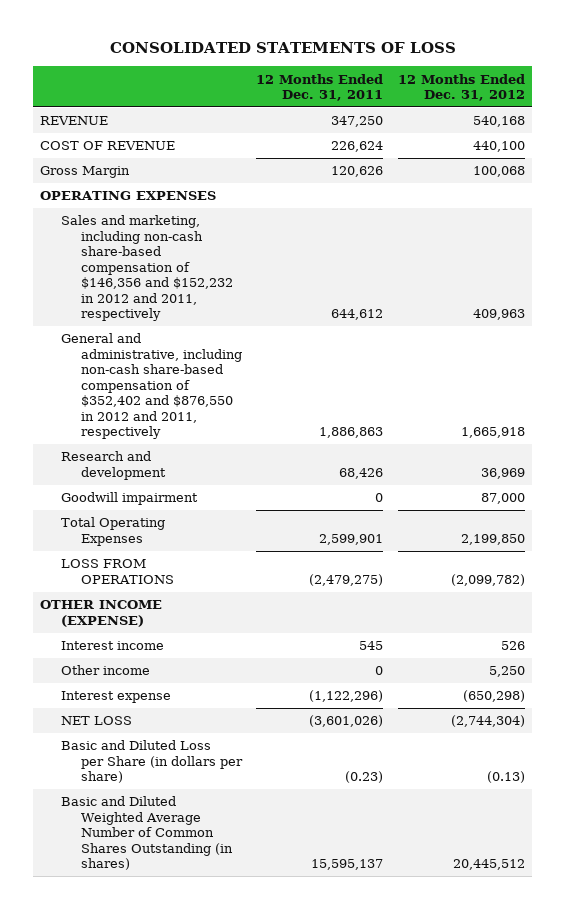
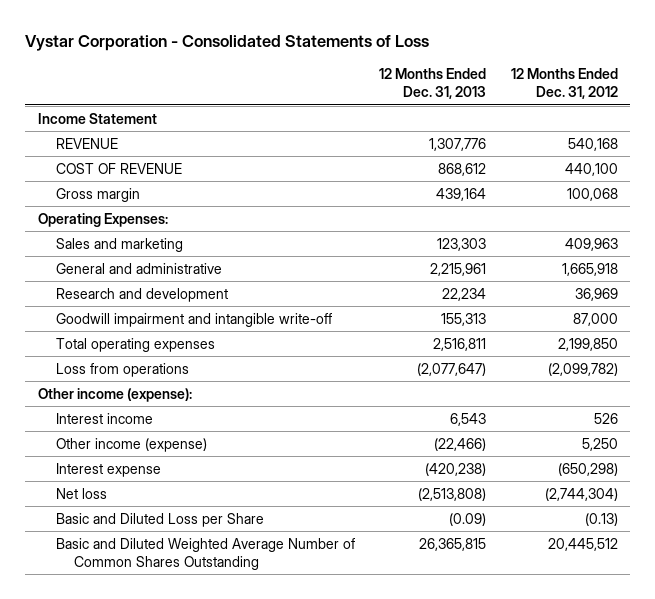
[109,42,456,54] CONSOLIDATED STATEMENTS OF LOSS -> [25,35,430,52] Vystar Corporation - Consolidated Statements of Loss
[256,73,384,102] 12 Months Ended Dec. 31, 2011 -> none
none -> [379,68,487,100] 12 Months Ended Dec. 31, 2013
none -> [37,112,157,124] Income Statement
[40,166,131,179] Gross Margin -> [55,187,140,202] Gross margin
[40,191,217,201] OPERATING EXPENSES -> [37,212,168,227] Operating Expenses:
[60,215,233,322] Sales and marketing, including non-cash share-based compensation of $146,356 and $152,232 in 2012 and 2011, respectively -> [55,237,183,252] Sales and marketing
[60,333,242,440] General and administrative, including non-cash share-based compensation of $352,402 and $876,550 in 2012 and 2011, respectively -> [55,262,222,274] General and administrative
[60,492,198,506] Goodwill impairment -> none
none -> [55,312,332,327] Goodwill impairment and intangible write-off
[60,517,165,546] Total Operating Expenses -> [55,337,215,352] Total operating expenses
[60,559,174,584] LOSS FROM OPERATIONS -> [55,362,189,377] Loss from operations
[40,600,163,627] OTHER INCOME (EXPENSE) -> [37,387,192,402] Other income (expense):
[60,665,150,676] Other income -> [55,437,207,452] Other income (expense)
[60,716,132,726] NET LOSS -> [55,487,107,499] Net loss
[60,740,243,784] Basic and Diluted Loss per Share (in dollars per share) -> [55,512,264,527] Basic and Diluted Loss per Share
[60,796,233,871] Basic and Diluted Weighted Average Number of Common Shares Outstanding (in shares) -> [55,537,355,570] Basic and Diluted Weighted Average Number of Common Shares Outstanding

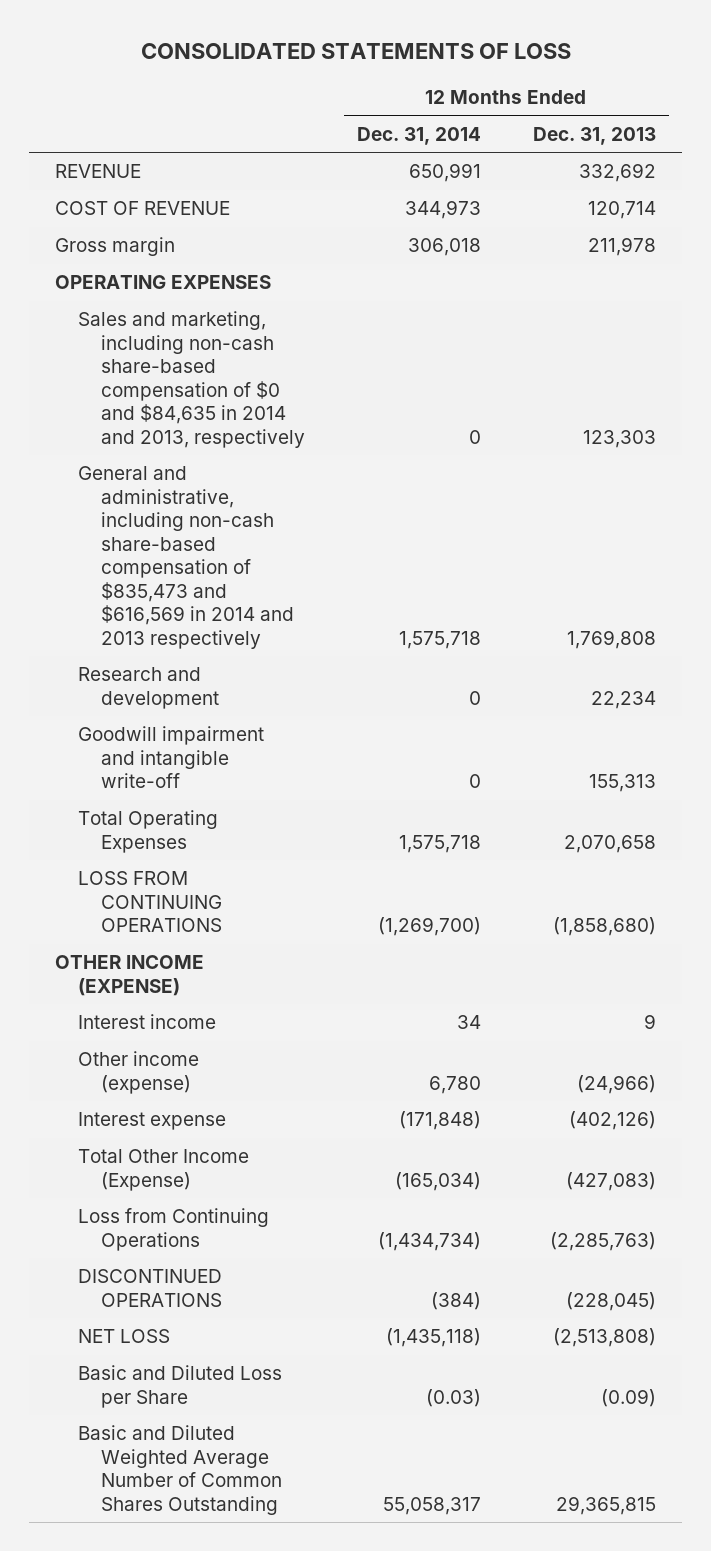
[25,35,430,52] Vystar Corporation - Consolidated Statements of Loss -> [140,43,571,60] CONSOLIDATED STATEMENTS OF LOSS
[510,68,618,100] 12 Months Ended Dec. 31, 2012 -> none
none -> [357,126,482,145] Dec. 31, 2014
[37,112,157,124] Income Statement -> none
[55,262,222,274] General and administrative -> none
[429,137,487,151] 1,307,776 -> [578,163,656,183] 332,692
[438,162,487,176] 868,612 -> [587,201,656,220] 120,714
[436,187,487,201] 439,164 -> [587,237,656,257] 211,978
[37,212,168,227] Operating Expenses: -> [55,275,272,290] OPERATING EXPENSES
[55,237,183,252] Sales and marketing -> [78,311,306,448] Sales and marketing, including non-cash share-based compensation of $0 and $84,635 in 2014 and 2013, respectively
none -> [78,466,295,649] General and administrative, including non-cash share-based compensation of $835,473 and $616,569 in 2014 and 2013 respectively
[55,337,215,352] Total operating expenses -> [78,810,219,853] Total Operating Expenses
[433,337,487,351] 2,516,811 -> [563,834,656,853] 2,070,658
[55,362,189,377] Loss from operations -> [78,871,223,933] LOSS FROM CONTINUING OPERATIONS
[417,362,487,376] (2,077,647) -> [552,917,656,937] (1,858,680)
[37,387,192,402] Other income (expense): -> [55,955,205,996] OTHER INCOME (EXPENSE)
[450,412,487,426] 6,543 -> [643,1014,656,1030] 9
[434,437,487,451] (22,466) -> [576,1074,656,1094] (24,966)
[425,462,487,476] (420,238) -> [568,1111,656,1131] (402,126)
none -> [78,1149,250,1191] Total Other Income (Expense)
none -> [78,1208,270,1251] Loss from Continuing Operations
none -> [78,1269,223,1307] DISCONTINUED OPERATIONS
[55,487,107,499] Net loss -> [78,1329,171,1344] NET LOSS
[419,537,487,551] 26,365,815 -> [555,1495,656,1515] 29,365,815

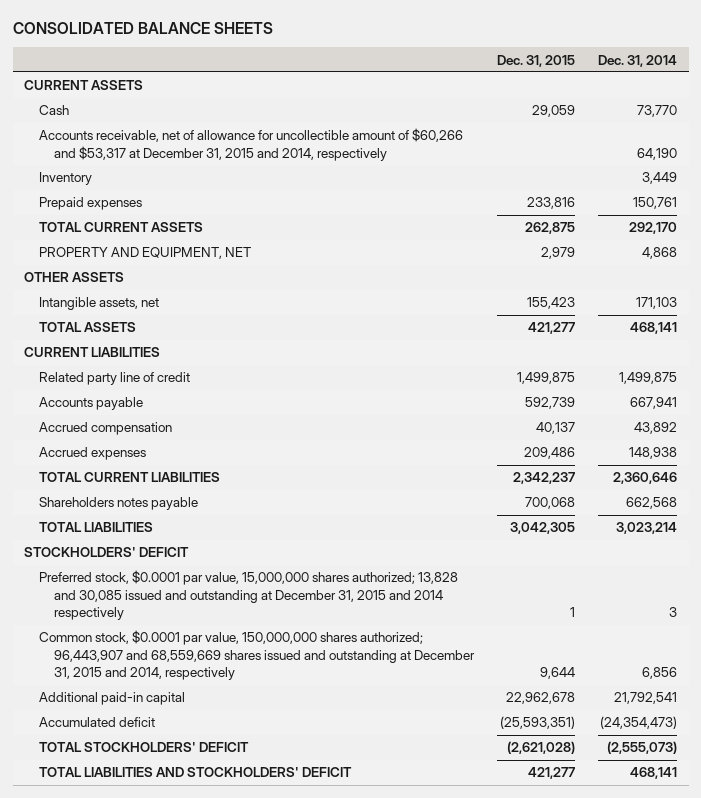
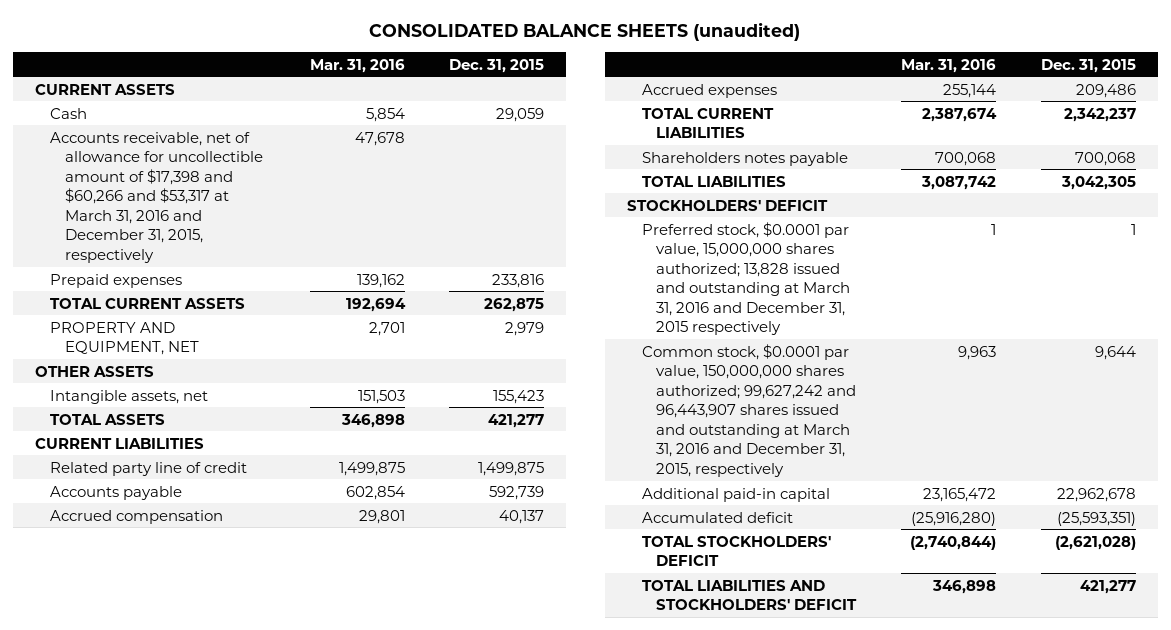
[12,21,273,34] CONSOLIDATED BALANCE SHEETS -> [369,21,801,41] CONSOLIDATED BALANCE SHEETS (unaudited)
[598,54,678,67] Dec. 31, 2014 -> none
none -> [309,58,405,73] Mar. 31, 2016
[39,172,93,186] Inventory -> none
[39,128,464,161] Accounts receivable, net of allowance for uncollectible amount of $60,266 and $53,317 at December 31, 2015 and 2014, respectively -> [50,131,263,264] Accounts receivable, net of allowance for uncollectible amount of $17,398 and $60,266 and $53,317 at March 31, 2016 and December 31, 2015, respectively
[39,570,459,621] Preferred stock, $0.0001 par value, 15,000,000 shares authorized; 13,828 and 30,085 issued and outstanding at December 31, 2015 and 2014 respectively -> [641,221,851,336] Preferred stock, $0.0001 par value, 15,000,000 shares authorized; 13,828 issued and outstanding at March 31, 2016 and December 31, 2015 respectively
[39,630,476,681] Common stock, $0.0001 par value, 150,000,000 shares authorized; 96,443,907 and 68,559,669 shares issued and outstanding at December 31, 2015 and 2014, respectively -> [641,343,857,478] Common stock, $0.0001 par value, 150,000,000 shares authorized; 99,627,242 and 96,443,907 shares issued and outstanding at March 31, 2016 and December 31, 2015, respectively

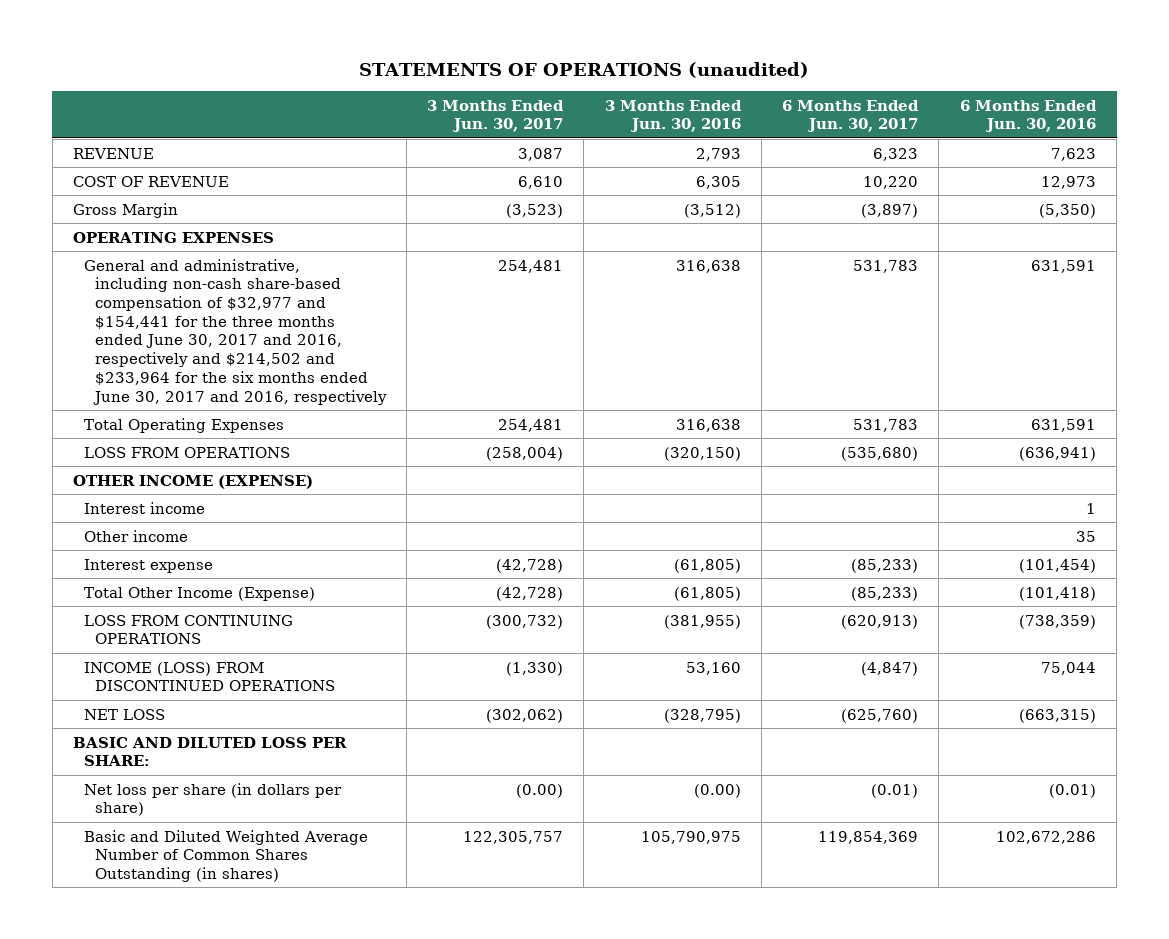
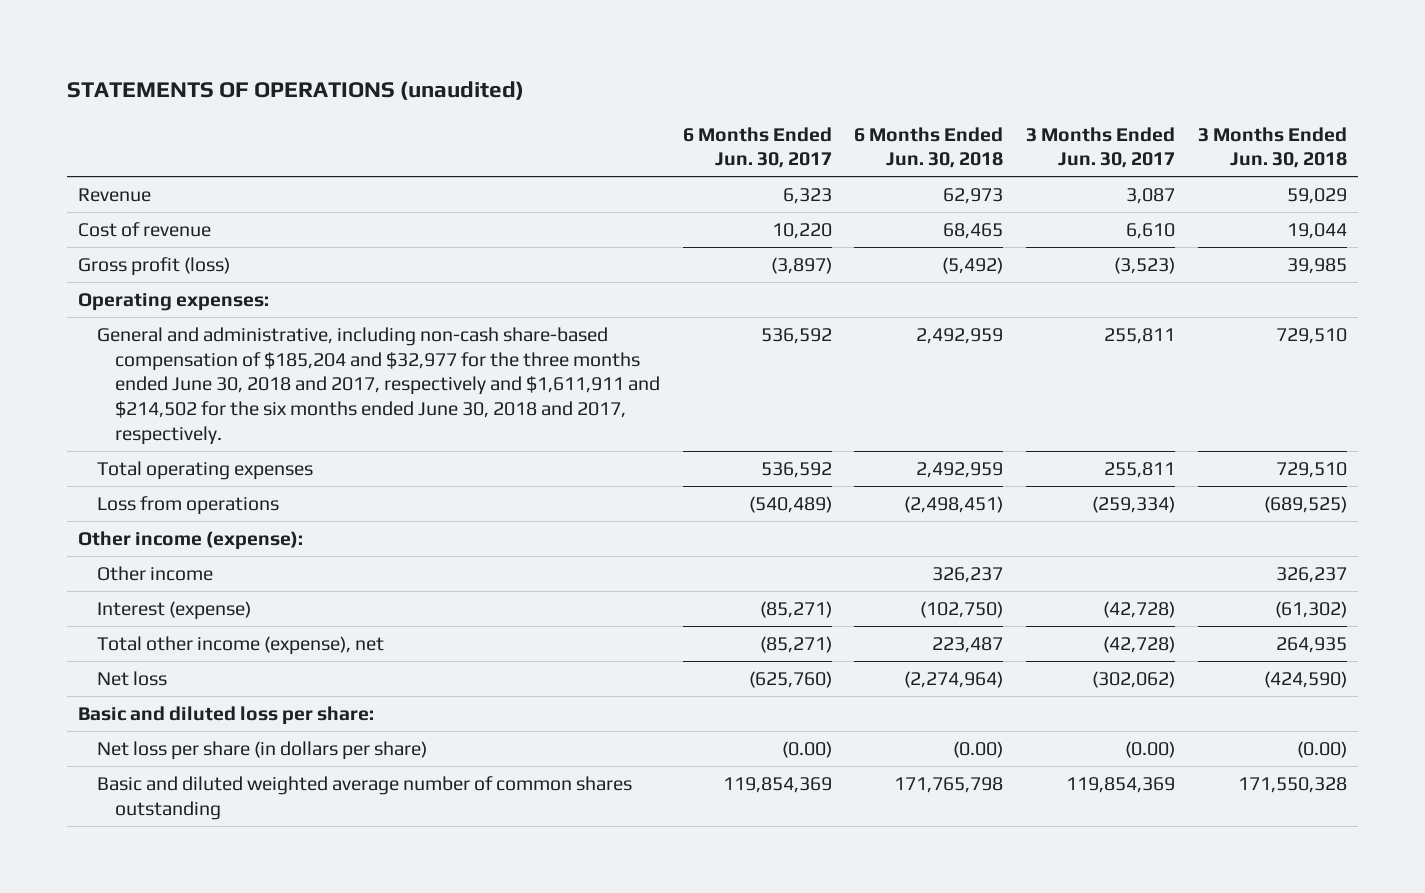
[604,99,742,133] 3 Months Ended Jun. 30, 2016 -> none
[959,99,1097,133] 6 Months Ended Jun. 30, 2016 -> none
none -> [854,126,1004,169] 6 Months Ended Jun. 30, 2018
none -> [1197,126,1347,169] 3 Months Ended Jun. 30, 2018
[83,501,205,514] Interest income -> none
[73,147,155,159] REVENUE -> [78,187,152,202] Revenue
[73,175,230,187] COST OF REVENUE -> [78,221,212,237] Cost of revenue
[73,202,179,218] Gross Margin -> [78,256,231,276] Gross profit (loss)
[73,231,275,243] OPERATING EXPENSES -> [78,292,270,311] Operating expenses:
[83,258,387,405] General and administrative, including non-cash share-based compensation of $32,977 and $154,441 for the three months ended June 30, 2017 and 2016, respectively and $214,502 and $233,964 for the six months ended June 30, 2017 and 2016, respectively -> [96,326,661,445] General and administrative, including non-cash share-based compensation of $185,204 and $32,977 for the three months ended June 30, 2018 and 2017, respectively and $1,611,911 and $214,502 for the six months ended June 30, 2018 and 2017, respectively.
[498,259,564,273] 254,481 -> [1103,327,1175,344] 255,811
[853,259,919,273] 531,783 -> [760,327,832,344] 536,592
[83,417,284,433] Total Operating Expenses -> [96,460,313,480] Total operating expenses
[498,418,564,432] 254,481 -> [1103,461,1175,478] 255,811
[853,418,919,432] 531,783 -> [760,461,832,478] 536,592
[83,446,290,458] LOSS FROM OPERATIONS -> [96,495,279,515] Loss from operations
[486,446,564,461] (258,004) -> [1091,495,1175,513] (259,334)
[841,446,919,461] (535,680) -> [748,495,832,513] (540,489)
[73,474,314,489] OTHER INCOME (EXPENSE) -> [78,530,304,550] Other income (expense):
[83,614,293,645] LOSS FROM CONTINUING OPERATIONS -> none
[83,661,335,692] INCOME (LOSS) FROM DISCONTINUED OPERATIONS -> none
[83,558,213,573] Interest expense -> [96,600,251,620] Interest (expense)
[851,558,919,573] (85,233) -> [759,600,832,618] (85,271)
[83,586,315,601] Total Other Income (Expense) -> [96,635,384,655] Total other income (expense), net
[851,586,919,601] (85,233) -> [759,635,832,653] (85,271)
[83,708,165,720] NET LOSS -> [96,670,167,686] Net loss
[73,736,348,767] BASIC AND DILUTED LOSS PER SHARE: -> [78,705,375,725] Basic and diluted loss per share:
[871,783,919,798] (0.01) -> [781,740,832,758] (0.00)
[83,829,368,883] Basic and Diluted Weighted Average Number of Common Shares Outstanding (in shares) -> [96,775,632,820] Basic and diluted weighted average number of common shares outstanding
[463,830,564,844] 122,305,757 -> [1065,776,1175,793] 119,854,369

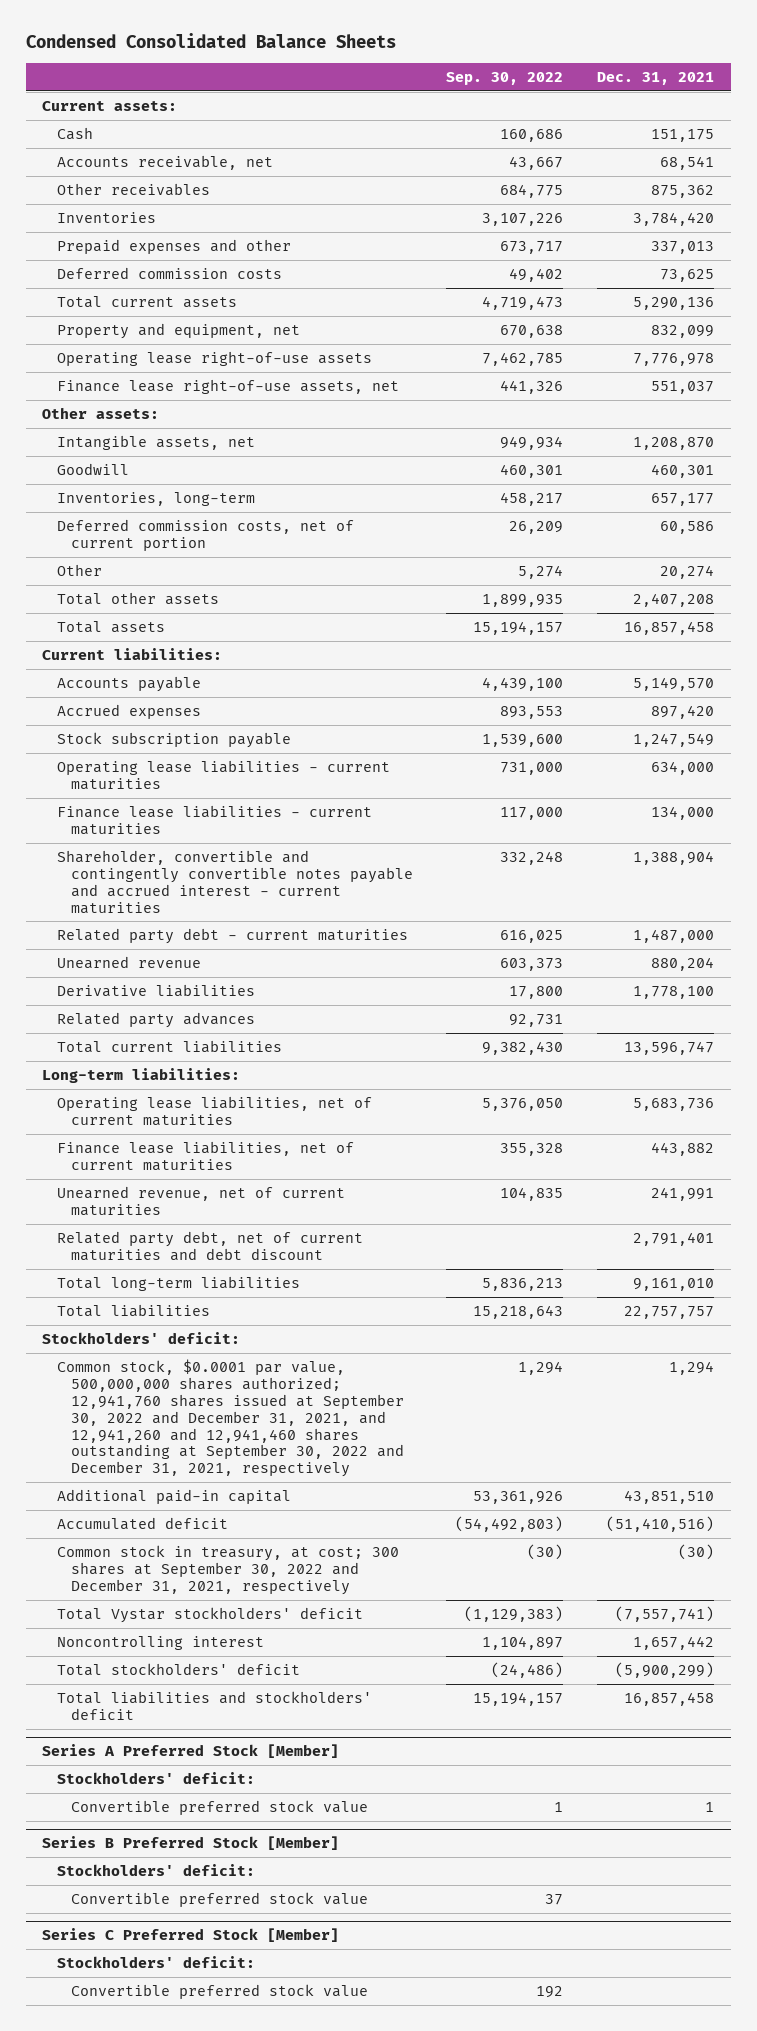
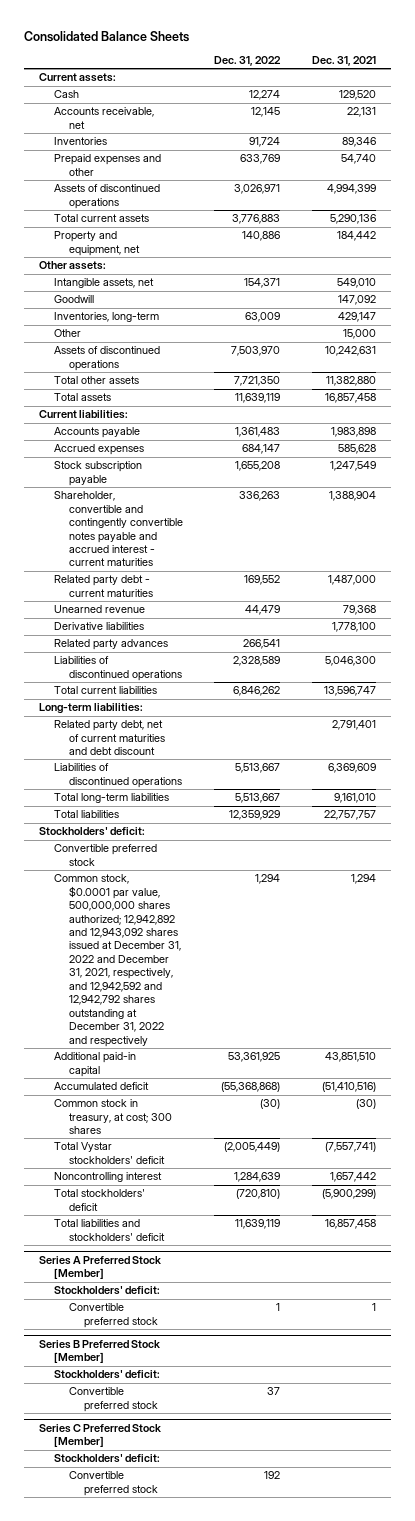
[25,33,396,49] Condensed Consolidated Balance Sheets -> [23,30,189,42] Consolidated Balance Sheets
[446,72,564,86] Sep. 30, 2022 -> none
none -> [214,56,282,67] Dec. 31, 2022
[56,183,210,197] Other receivables -> none
[56,267,282,280] Deferred commission costs -> none
[651,129,715,143] 151,175 -> [338,90,376,101] 129,520
[660,156,715,171] 68,541 -> [346,107,376,118] 22,131
[633,212,715,227] 3,784,420 -> [341,137,376,148] 89,346
[651,241,715,255] 337,013 -> [340,154,376,165] 54,740
none -> [54,184,161,209] Assets of discontinued operations
[56,351,372,367] Operating lease right-of-use assets -> none
[56,379,399,395] Finance lease right-of-use assets, net -> none
[651,325,715,339] 832,099 -> [336,231,376,242] 184,442
[56,519,354,551] Deferred commission costs, net of current portion -> none
[633,437,715,451] 1,208,870 -> [336,278,376,289] 549,010
[651,464,715,479] 460,301 -> [337,295,376,306] 147,092
[651,493,715,507] 657,177 -> [337,312,376,323] 429,147
[660,565,715,580] 20,274 -> [342,329,376,340] 15,000
none -> [54,346,161,371] Assets of discontinued operations
[633,593,715,608] 2,407,208 -> [325,376,376,387] 11,382,880
[633,677,715,692] 5,149,570 -> [330,427,376,438] 1,983,898
[651,705,715,720] 897,420 -> [337,444,376,455] 585,628
[56,760,390,790] Operating lease liabilities - current maturities -> none
[56,805,372,835] Finance lease liabilities - current maturities -> none
[651,957,715,972] 880,204 -> [342,605,376,616] 79,368
none -> [54,656,182,681] Liabilities of discontinued operations
[56,1096,372,1126] Operating lease liabilities, net of current maturities -> none
[56,1141,354,1171] Finance lease liabilities, net of current maturities -> none
[56,1186,345,1216] Unearned revenue, net of current maturities -> none
none -> [54,763,182,788] Liabilities of discontinued operations
none -> [54,844,158,866] Convertible preferred stock
[56,1359,404,1478] Common stock, $0.0001 par value, 500,000,000 shares authorized; 12,941,760 shares issued at September 30, 2022 and December 31, 2021, and 12,941,260 and 12,941,460 shares outstanding at September 30, 2022 and December 31, 2021, respectively -> [54,874,181,1047] Common stock, $0.0001 par value, 500,000,000 shares authorized; 12,942,892 and 12,943,092 shares issued at December 31, 2022 and December 31, 2021, respectively, and 12,942,592 and 12,942,792 shares outstanding at December 31, 2022 and respectively
[56,1545,399,1595] Common stock in treasury, at cost; 300 shares at September 30, 2022 and December 31, 2021, respectively -> [54,1099,172,1135] Common stock in treasury, at cost; 300 shares
[70,1800,368,1816] Convertible preferred stock value -> [68,1303,158,1328] Convertible preferred stock
[70,1892,368,1908] Convertible preferred stock value -> [68,1387,158,1412] Convertible preferred stock
[70,1984,368,2000] Convertible preferred stock value -> [68,1471,158,1496] Convertible preferred stock

